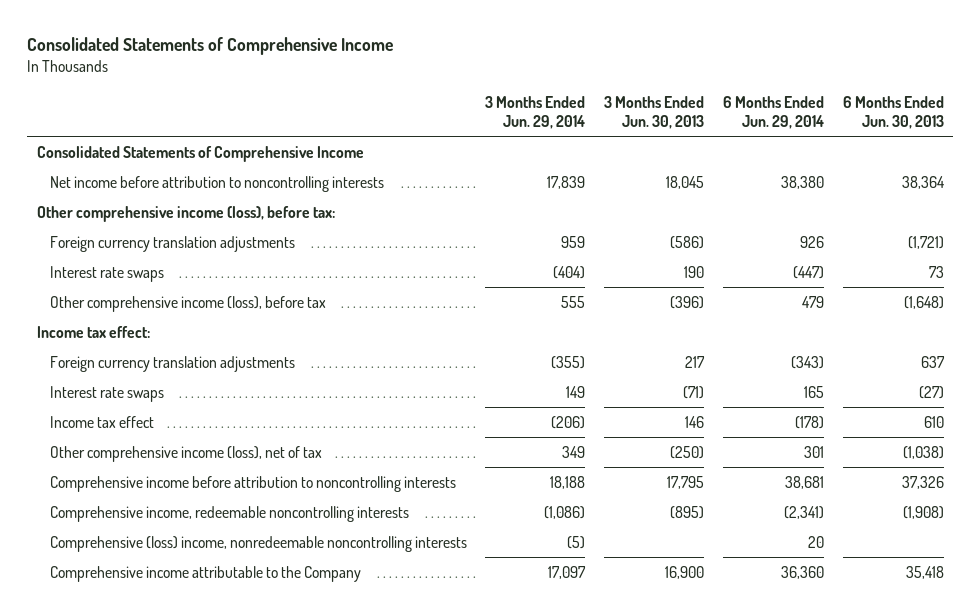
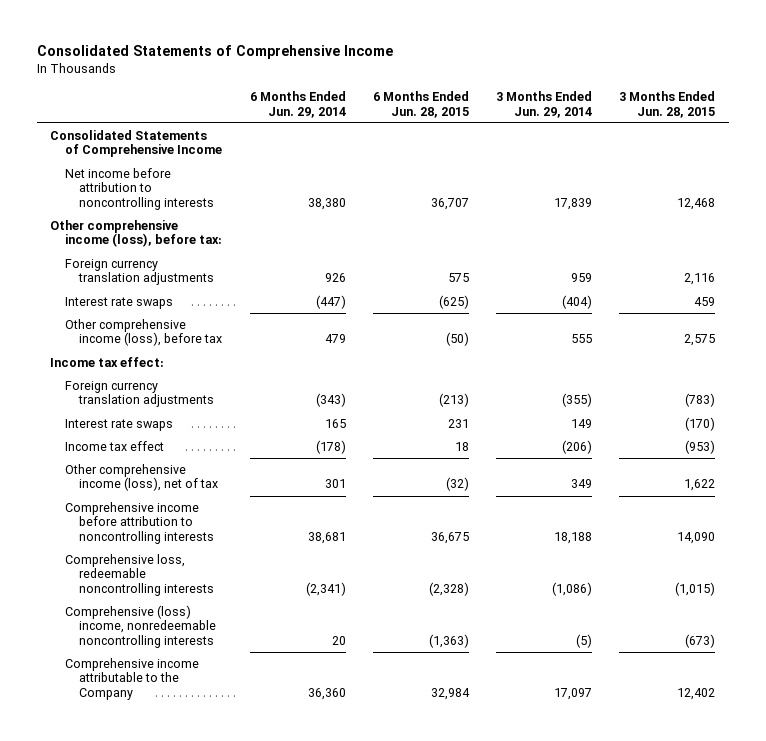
[604,95,705,130] 3 Months Ended Jun. 30, 2013 -> none
[842,95,944,130] 6 Months Ended Jun. 30, 2013 -> none
none -> [372,91,469,118] 6 Months Ended Jun. 28, 2015
none -> [619,91,716,118] 3 Months Ended Jun. 28, 2015
[49,505,409,522] Comprehensive income, redeemable noncontrolling interests -> [64,553,215,597] Comprehensive loss, redeemable noncontrolling interests

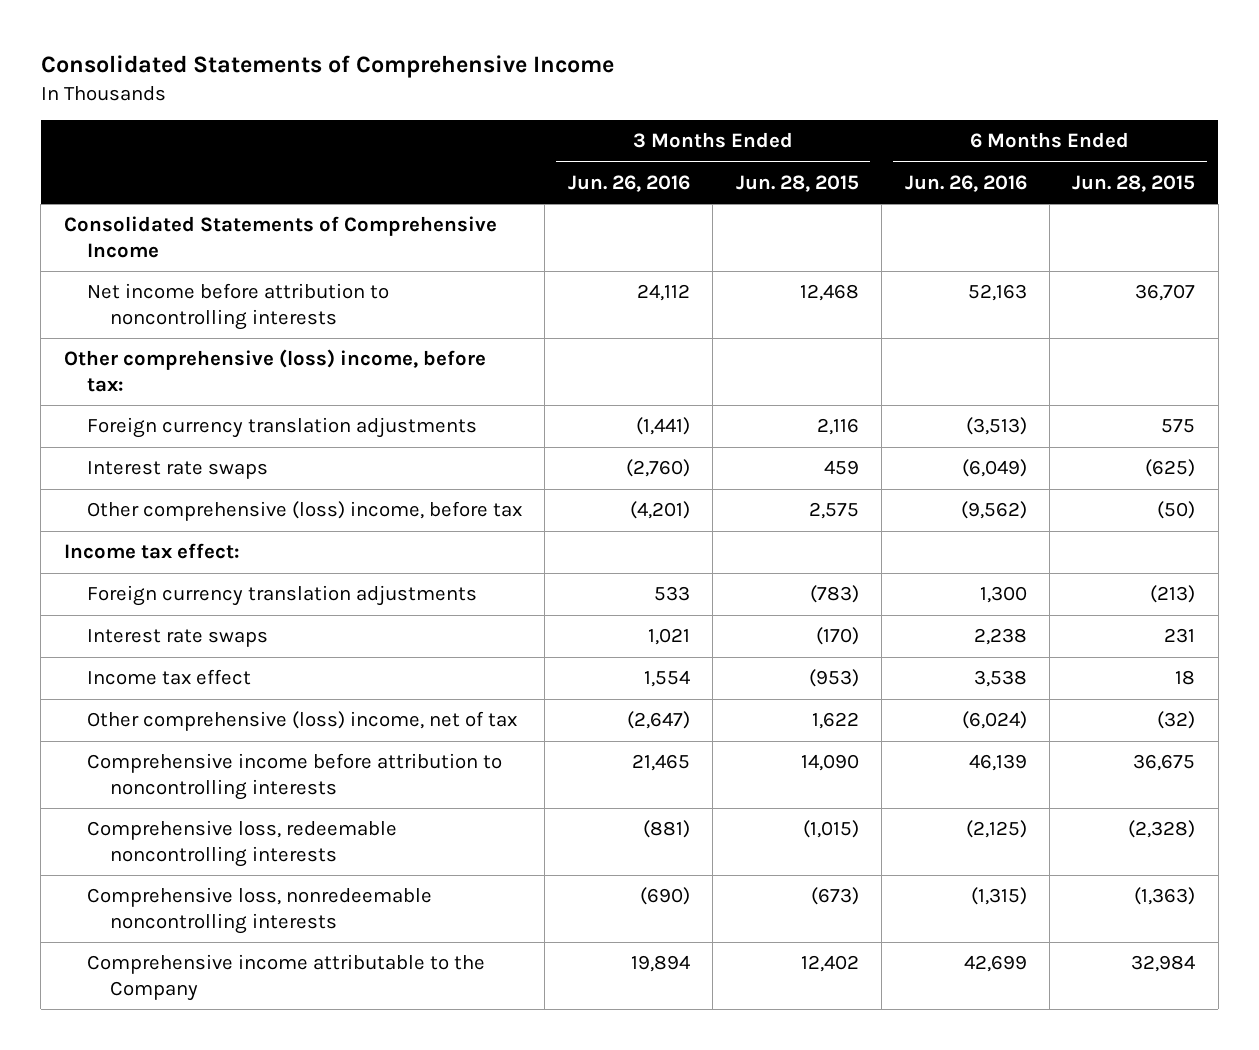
[249,91,346,118] 6 Months Ended Jun. 29, 2014 -> none
[496,91,593,118] 3 Months Ended Jun. 29, 2014 -> none
none -> [567,175,690,193] Jun. 26, 2016
none -> [904,175,1027,193] Jun. 26, 2016
[50,219,222,248] Other comprehensive income (loss), before tax: -> [63,349,486,392] Other comprehensive (loss) income, before tax:
[64,318,223,347] Other comprehensive income (loss), before tax -> [87,501,523,522] Other comprehensive (loss) income, before tax
[64,463,219,492] Other comprehensive income (loss), net of tax -> [87,711,518,732] Other comprehensive (loss) income, net of tax
[64,604,217,649] Comprehensive (loss) income, nonredeemable noncontrolling interests -> [87,887,433,934] Comprehensive loss, nonredeemable noncontrolling interests

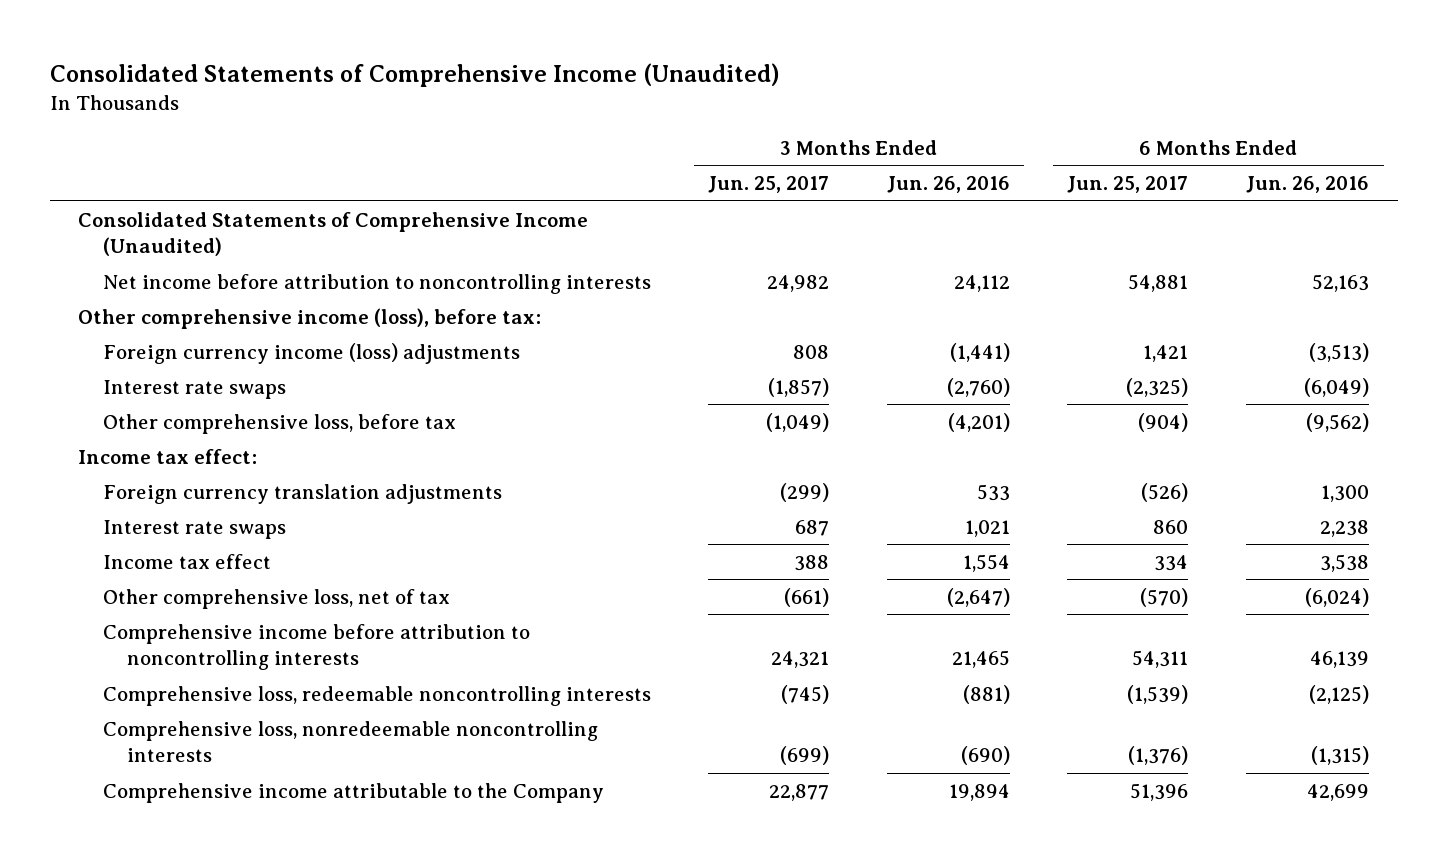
[40,55,614,79] Consolidated Statements of Comprehensive Income -> [49,62,780,87] Consolidated Statements of Comprehensive Income (Unaudited)
[735,175,859,193] Jun. 28, 2015 -> none
[1072,175,1196,193] Jun. 28, 2015 -> none
none -> [708,176,830,194] Jun. 25, 2017
none -> [1067,176,1189,194] Jun. 25, 2017
[63,216,497,258] Consolidated Statements of Comprehensive Income -> [78,211,589,257] Consolidated Statements of Comprehensive Income (Unaudited)
[63,349,486,392] Other comprehensive (loss) income, before tax: -> [78,307,542,329] Other comprehensive income (loss), before tax:
[87,417,478,439] Foreign currency translation adjustments -> [102,342,520,364] Foreign currency income (loss) adjustments
[87,501,523,522] Other comprehensive (loss) income, before tax -> [102,413,456,434] Other comprehensive loss, before tax
[87,711,518,732] Other comprehensive (loss) income, net of tax -> [102,588,450,609] Other comprehensive loss, net of tax

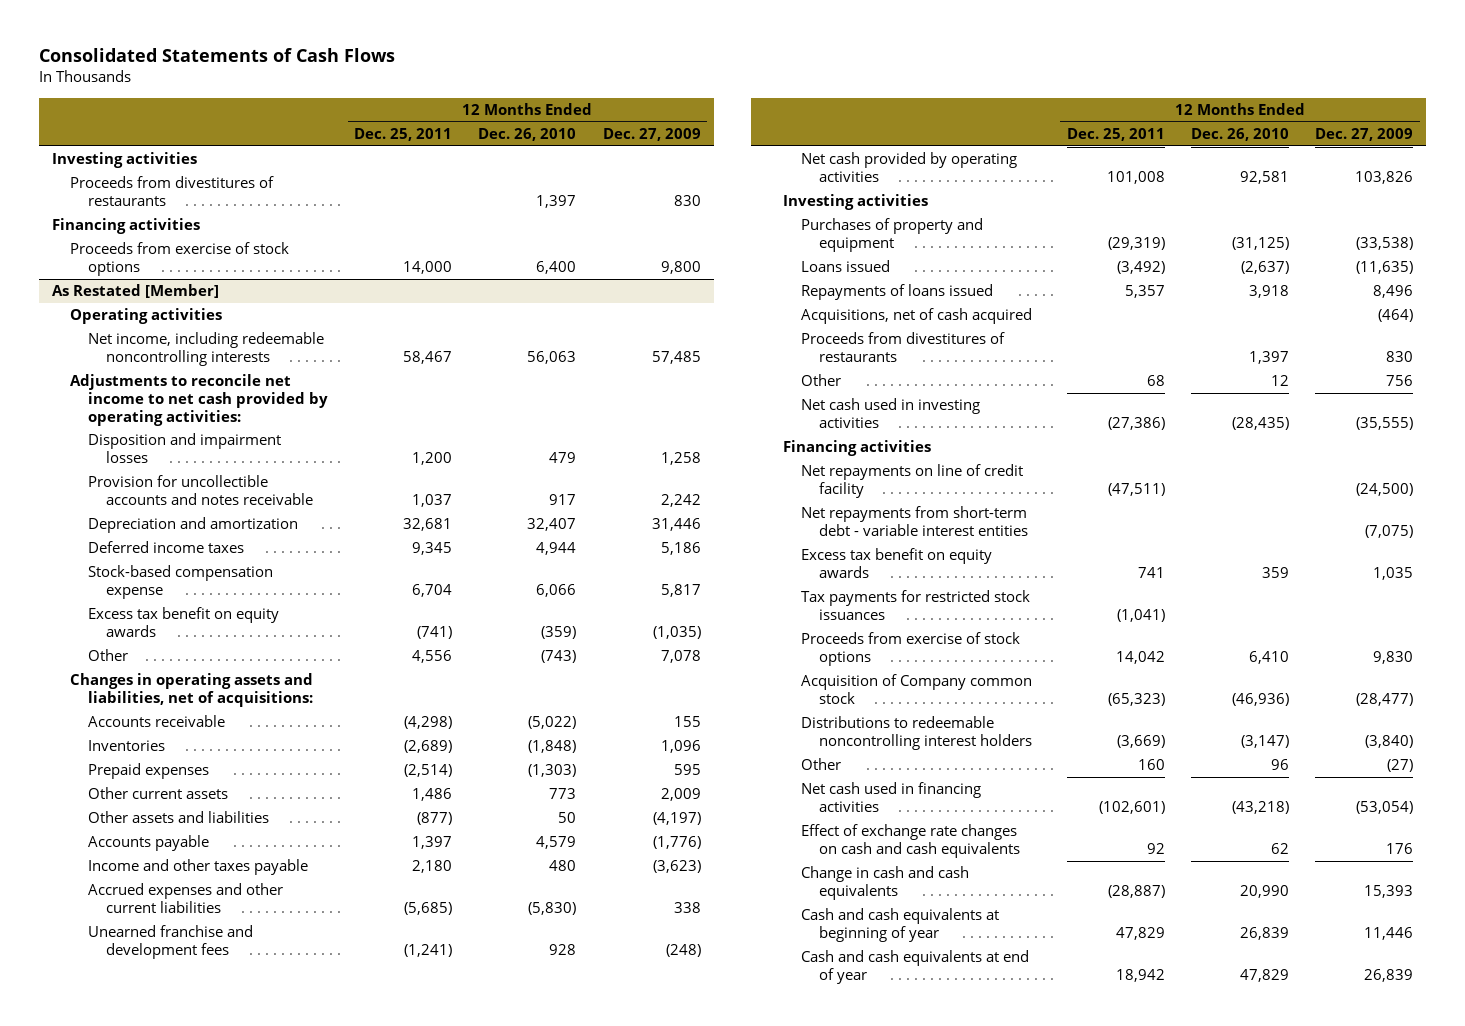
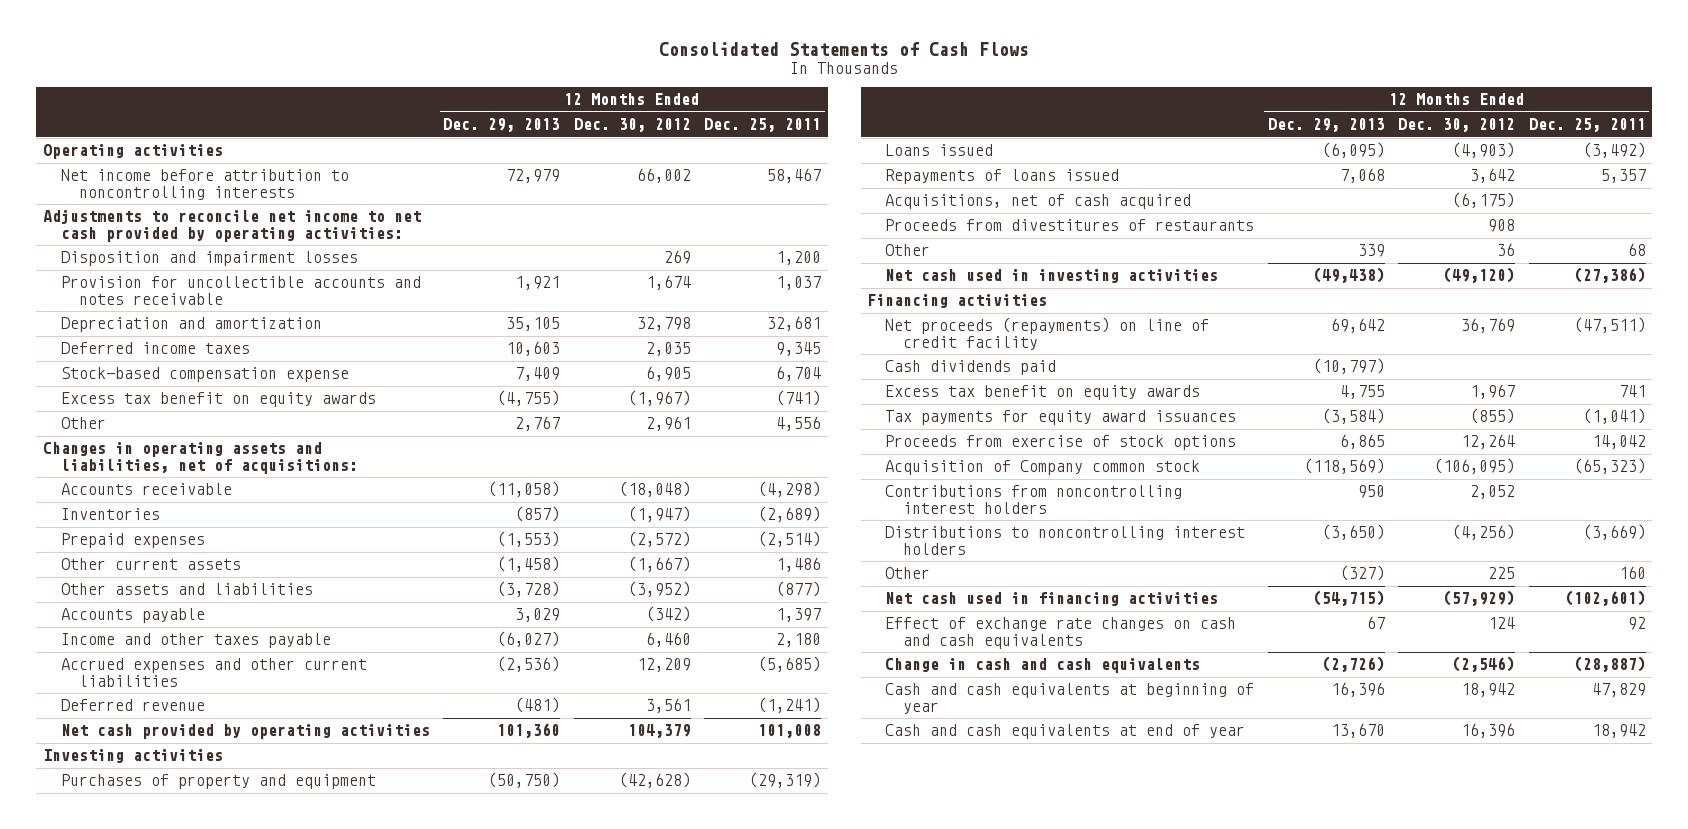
[478,128,577,142] Dec. 26, 2010 -> none
[602,128,701,142] Dec. 27, 2009 -> none
none -> [443,118,561,133] Dec. 29, 2013
none -> [573,118,691,133] Dec. 30, 2012
[51,152,197,169] Investing activities -> none
[69,176,274,207] Proceeds from divestitures of restaurants -> none
[51,218,200,235] Financing activities -> none
[69,242,289,277] Proceeds from exercise of stock options -> none
[51,284,219,299] As Restated [Member] -> none
[88,332,325,367] Net income, including redeemable noncontrolling interests -> [60,169,349,200] Net income before attribution to noncontrolling interests
[88,925,254,960] Unearned franchise and development fees -> [60,699,205,712] Deferred revenue
[800,506,1028,537] Net repayments from short-term debt - variable interest entities -> none
[800,464,1023,499] Net repayments on line of credit facility -> [885,317,1210,350] Net proceeds (repayments) on line of credit facility
none -> [885,360,1057,376] Cash dividends paid
[800,590,1030,621] Tax payments for restricted stock issuances -> [885,410,1237,426] Tax payments for equity award issuances
none -> [885,485,1183,514] Contributions from noncontrolling interest holders
[800,716,1032,751] Distributions to redeemable noncontrolling interest holders -> [885,526,1246,555] Distributions to noncontrolling interest holders

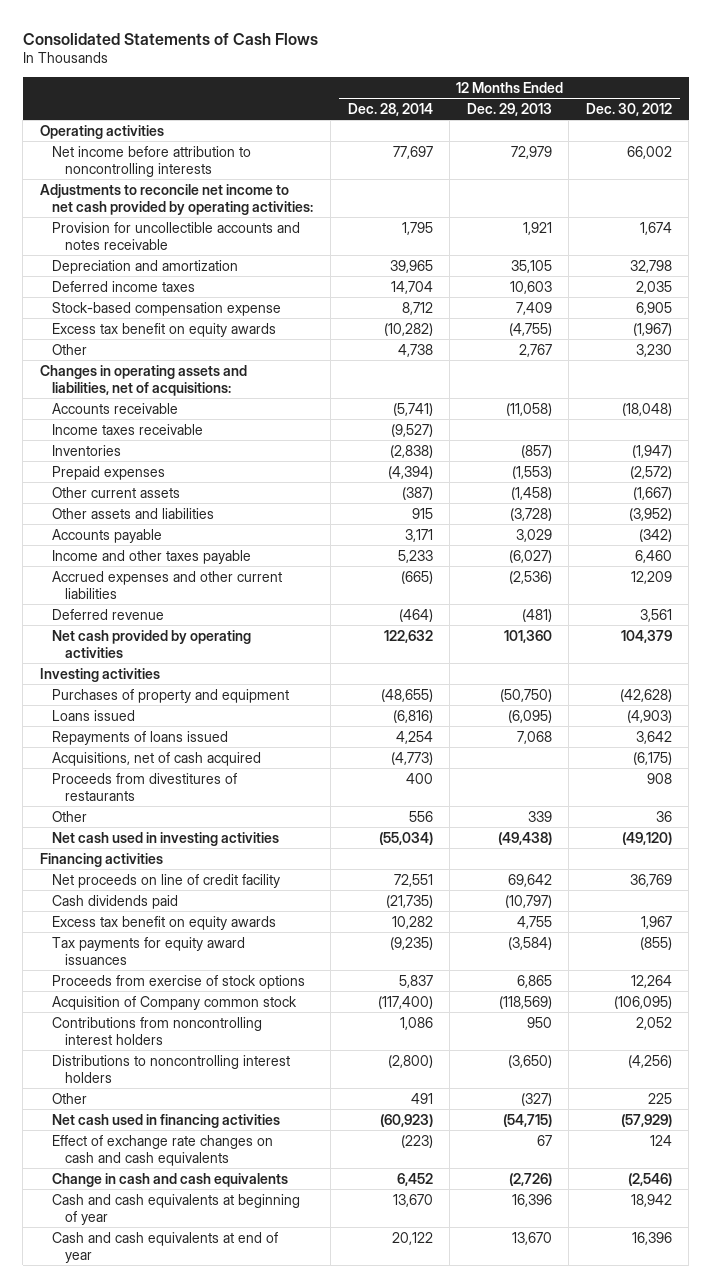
[704,118,822,133] Dec. 25, 2011 -> none
none -> [347,102,433,116] Dec. 28, 2014
[60,251,358,267] Disposition and impairment losses -> none
[645,416,691,432] 2,961 -> [635,343,672,357] 3,230
none -> [52,423,204,435] Income taxes receivable
[885,317,1210,350] Net proceeds (repayments) on line of credit facility -> [52,873,281,888] Net proceeds on line of credit facility

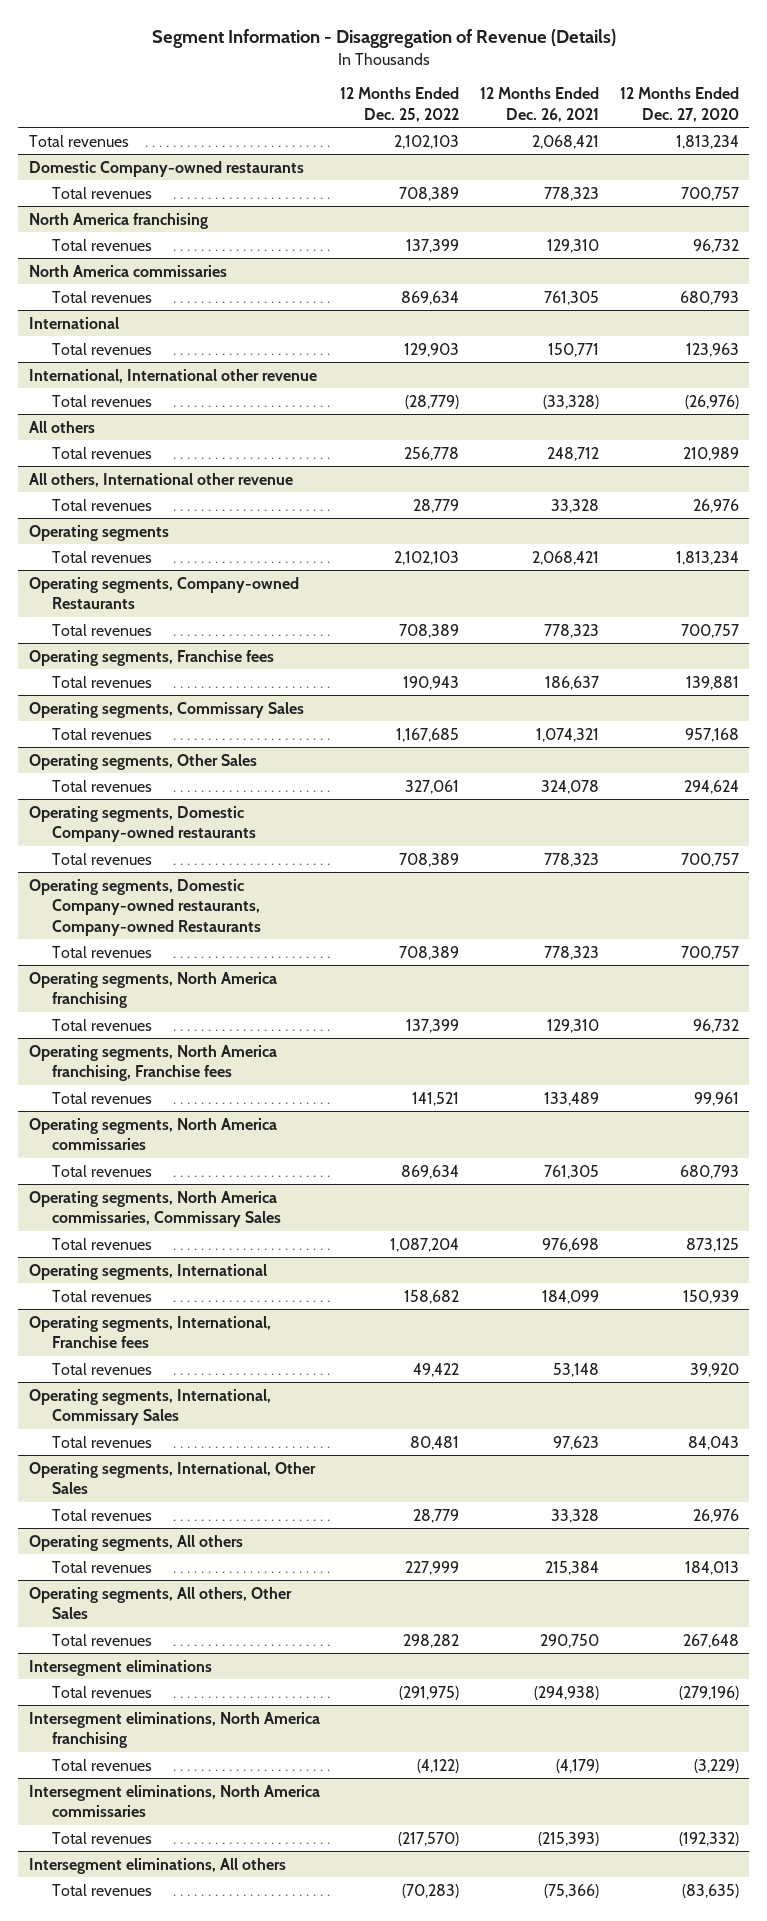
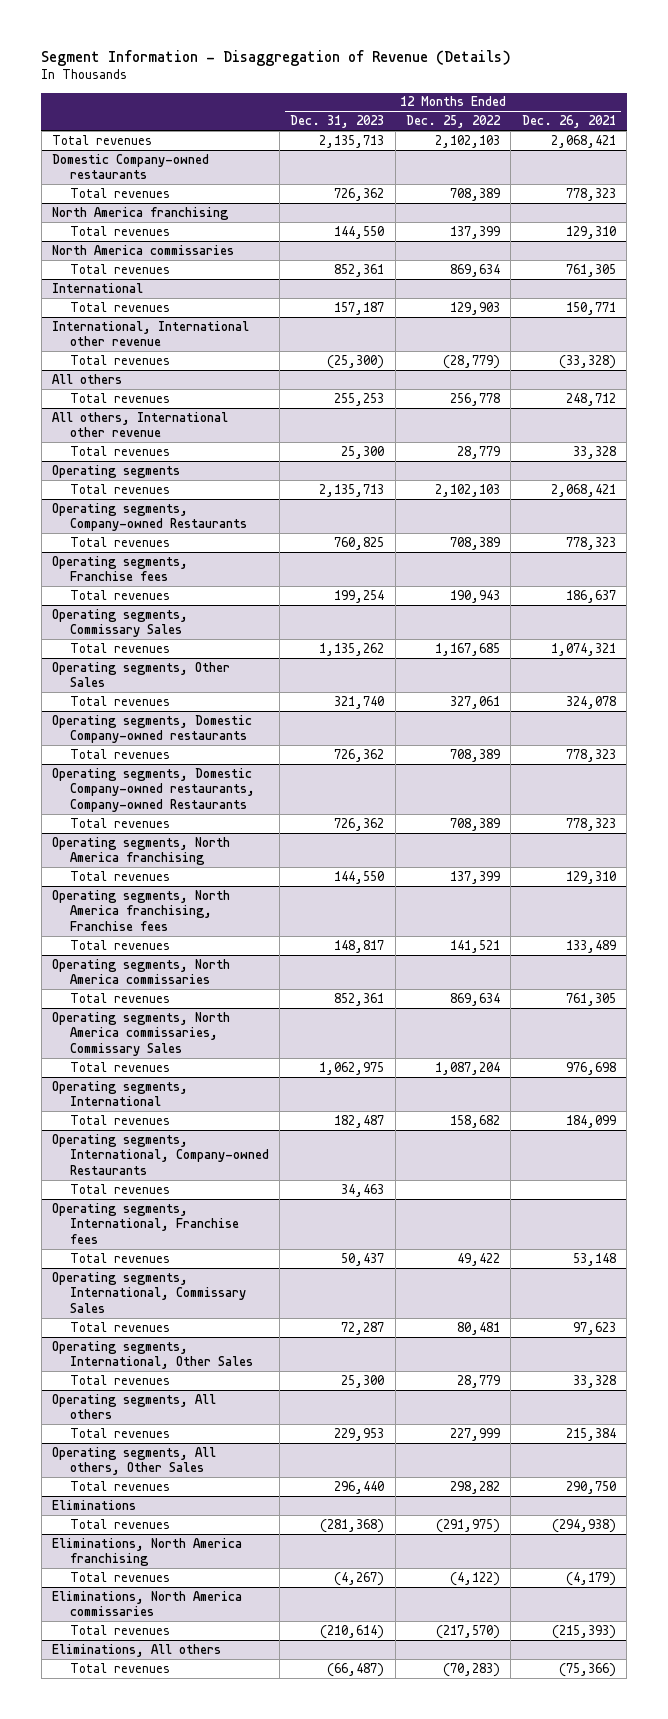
[619,87,739,122] 12 Months Ended Dec. 27, 2020 -> none
none -> [290,115,385,129] Dec. 31, 2023
none -> [52,1133,269,1176] Operating segments, International, Company-owned Restaurants
none -> [69,1183,170,1194] Total revenues
[28,1659,212,1676] Intersegment eliminations -> [52,1499,137,1510] Eliminations
[28,1711,320,1749] Intersegment eliminations, North America franchising -> [52,1537,243,1567] Eliminations, North America franchising
[28,1784,320,1818] Intersegment eliminations, North America commissaries -> [52,1590,243,1617] Eliminations, North America commissaries
[28,1857,286,1874] Intersegment eliminations, All others -> [52,1643,222,1657] Eliminations, All others

